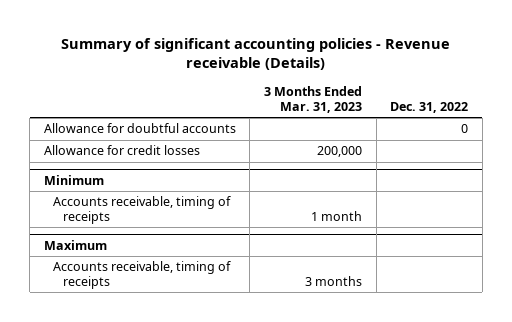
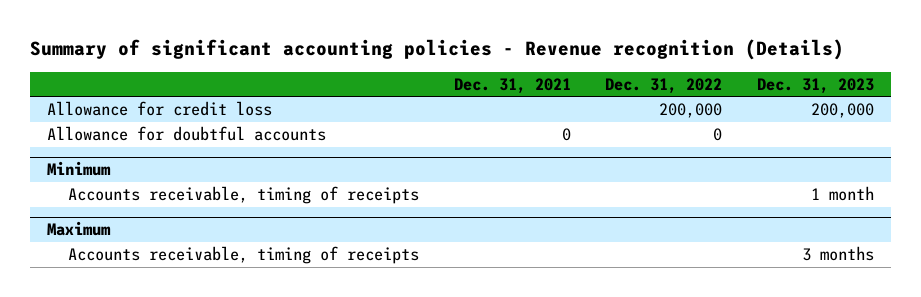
[61,38,451,71] Summary of significant accounting policies - Revenue receivable (Details) -> [29,39,844,61] Summary of significant accounting policies - Revenue recognition (Details)
[264,86,363,113] 3 Months Ended Mar. 31, 2023 -> none
none -> [453,77,571,94] Dec. 31, 2021
none -> [756,77,874,94] Dec. 31, 2023
none -> [47,101,273,117] Allowance for credit loss
[43,145,200,156] Allowance for credit losses -> none

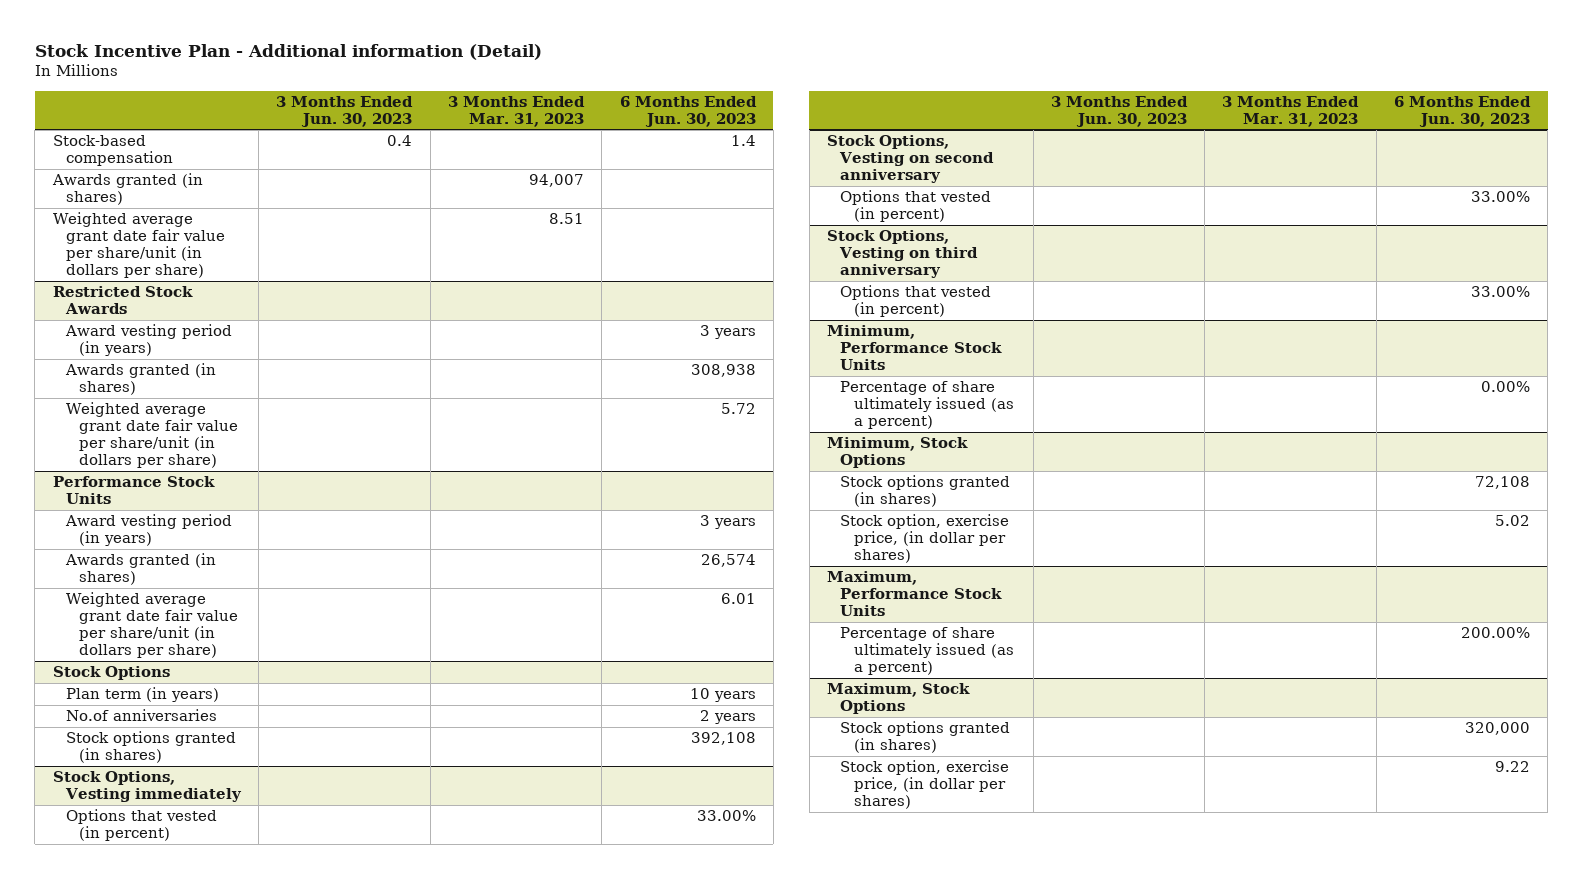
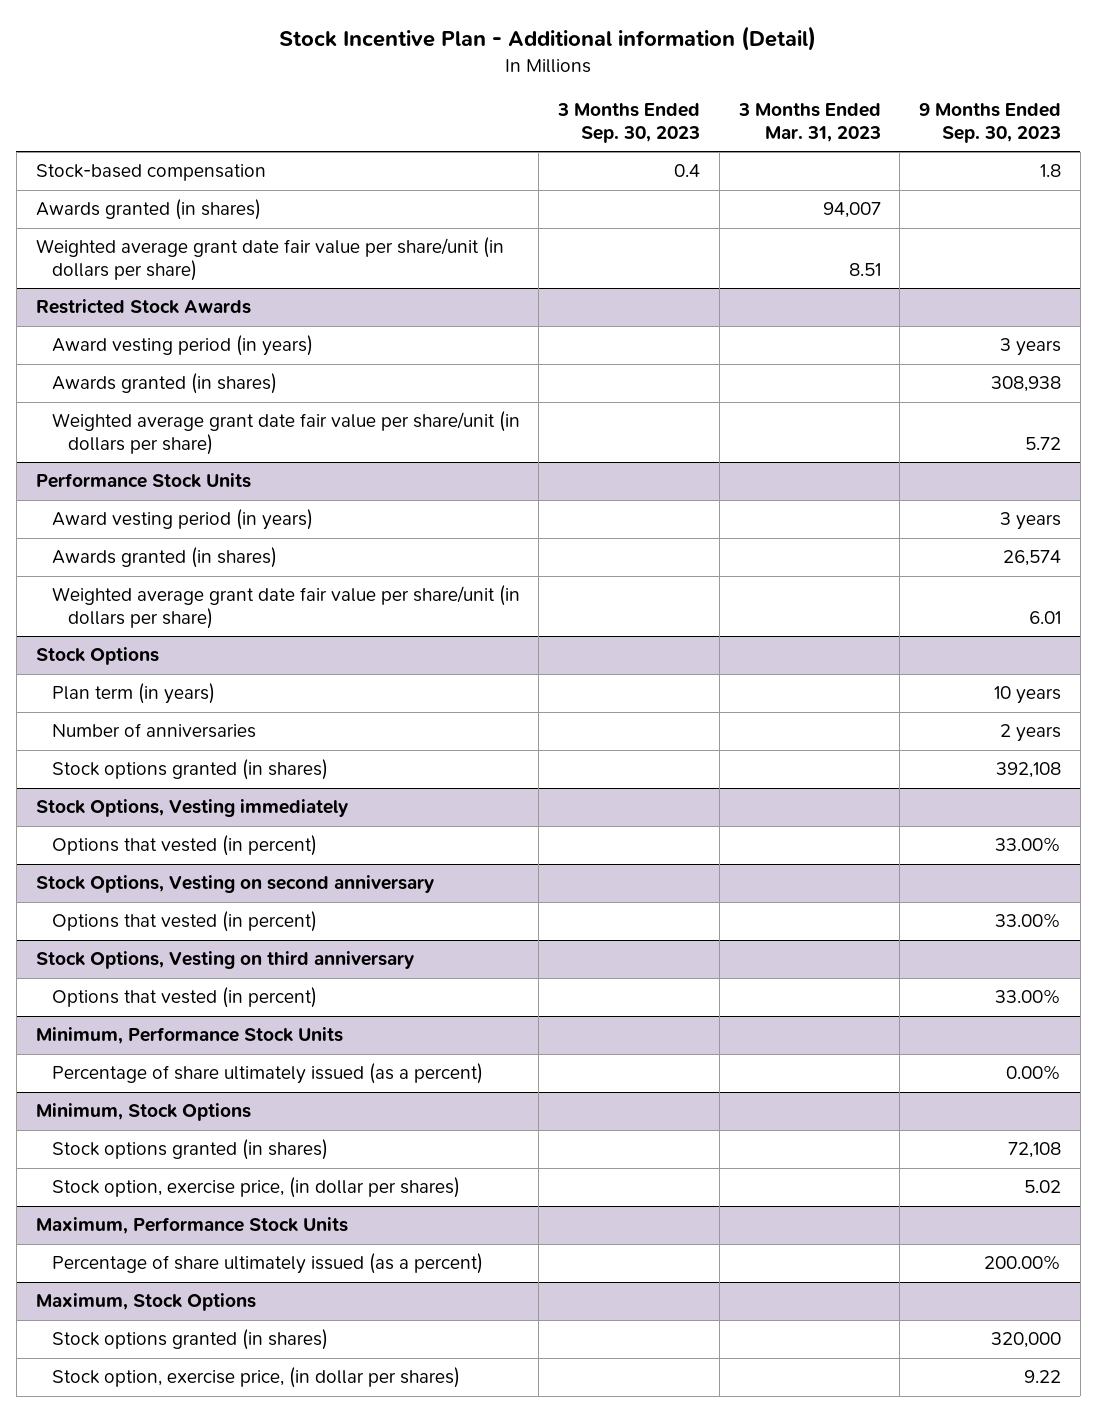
[276,95,414,127] 3 Months Ended Jun. 30, 2023 -> none
[619,95,757,127] 6 Months Ended Jun. 30, 2023 -> none
none -> [557,102,701,143] 3 Months Ended Sep. 30, 2023
none -> [918,102,1061,143] 9 Months Ended Sep. 30, 2023
[65,709,217,722] No.of anniversaries -> [51,723,256,739] Number of anniversaries

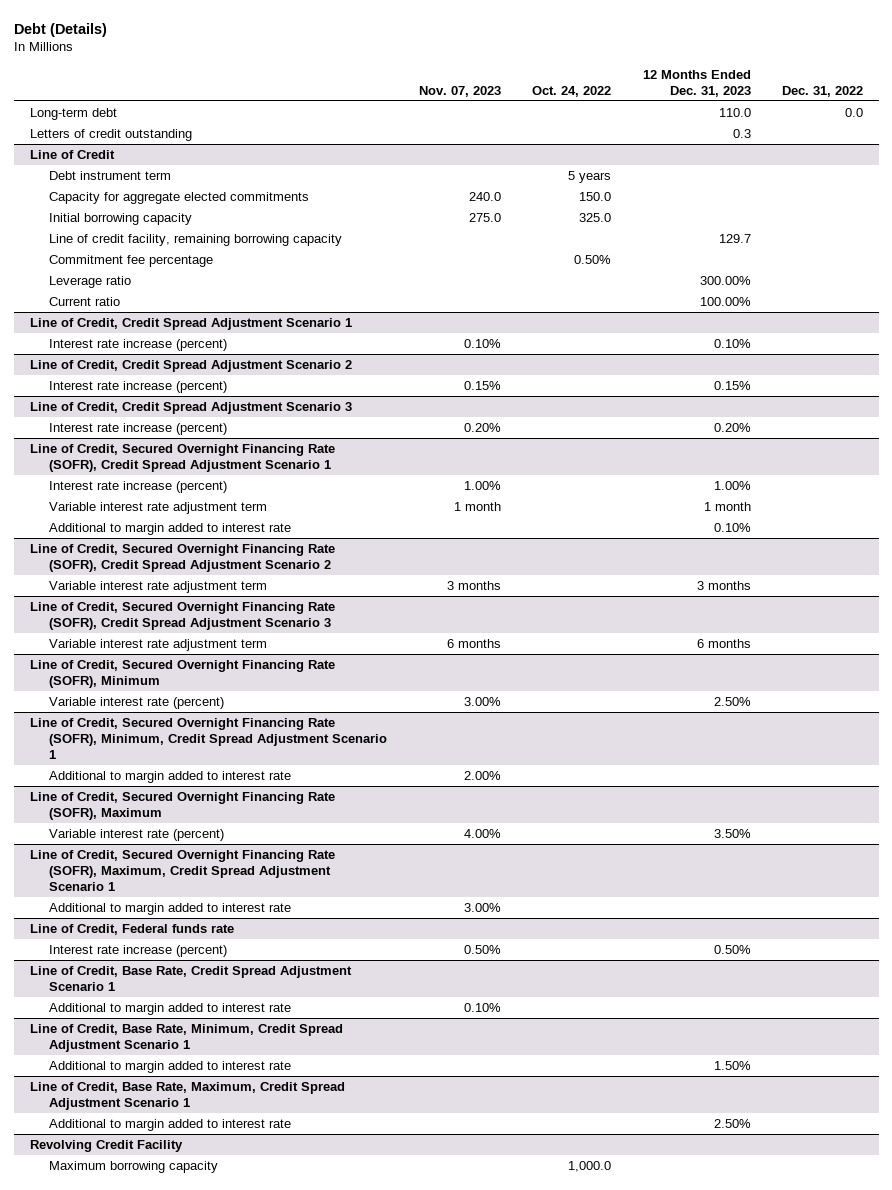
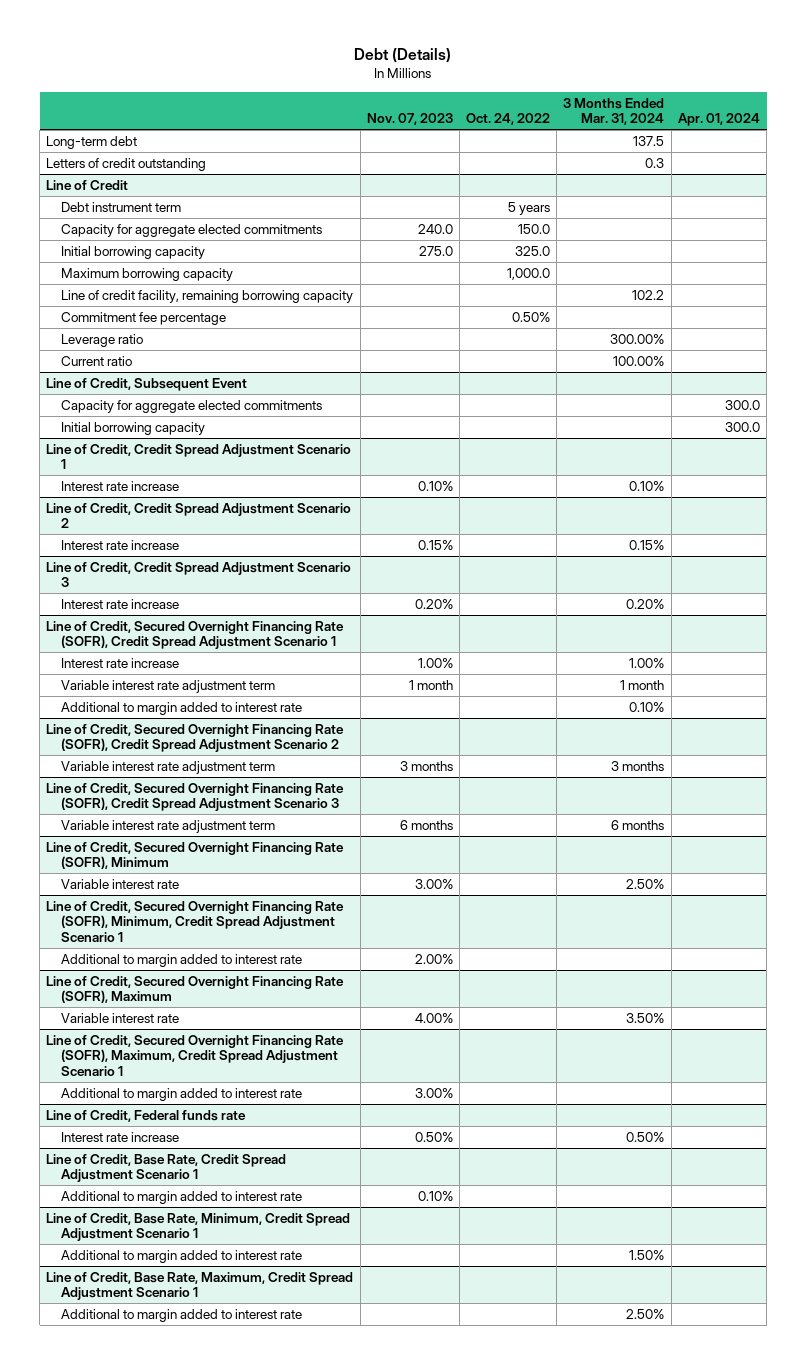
[642,69,751,97] 12 Months Ended Dec. 31, 2023 -> none
[781,85,863,97] Dec. 31, 2022 -> none
none -> [563,97,665,126] 3 Months Ended Mar. 31, 2024
none -> [677,113,760,127] Apr. 01, 2024
none -> [61,267,234,281] Maximum borrowing capacity
none -> [46,377,248,391] Line of Credit, Subsequent Event
none -> [61,399,323,413] Capacity for aggregate elected commitments
none -> [61,421,206,435] Initial borrowing capacity
[49,339,228,352] Interest rate increase (percent) -> [61,480,180,491] Interest rate increase
[49,381,228,394] Interest rate increase (percent) -> [61,539,180,550] Interest rate increase
[49,423,228,436] Interest rate increase (percent) -> [61,598,180,609] Interest rate increase
[49,481,228,494] Interest rate increase (percent) -> [61,657,180,668] Interest rate increase
[49,697,225,710] Variable interest rate (percent) -> [61,878,180,889] Variable interest rate
[49,829,225,842] Variable interest rate (percent) -> [61,1012,180,1023] Variable interest rate
[49,945,228,958] Interest rate increase (percent) -> [61,1131,180,1142] Interest rate increase
[29,1140,183,1153] Revolving Credit Facility -> none
[49,1161,219,1174] Maximum borrowing capacity -> none

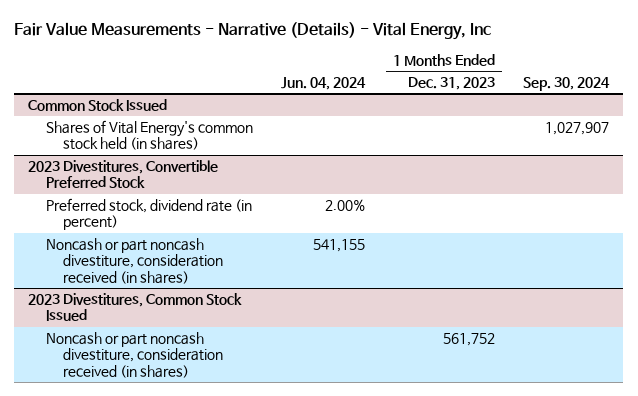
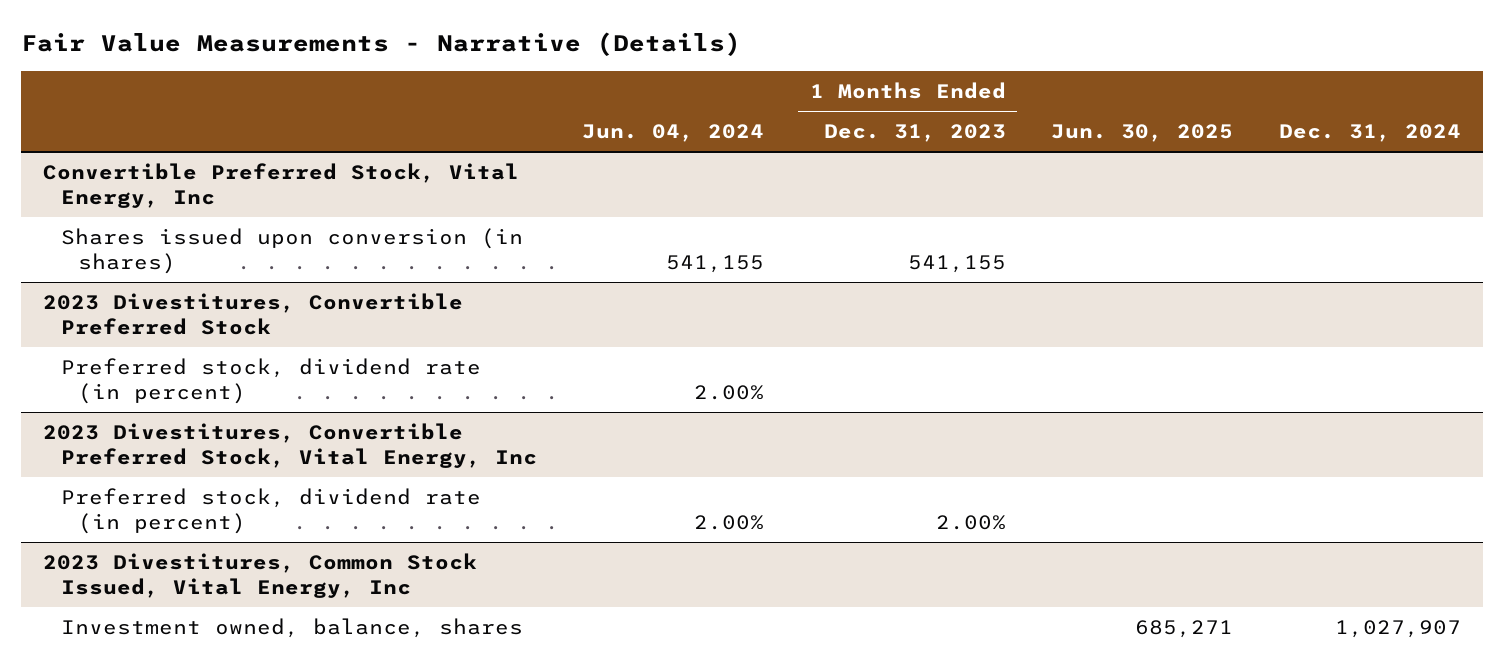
[14,22,492,41] Fair Value Measurements - Narrative (Details) - Vital Energy, Inc -> [20,32,741,57] Fair Value Measurements - Narrative (Details)
[523,77,611,92] Sep. 30, 2024 -> none
none -> [1051,124,1234,143] Jun. 30, 2025
none -> [1278,124,1461,143] Dec. 31, 2024
[28,98,168,111] Common Stock Issued -> none
[45,119,253,151] Shares of Vital Energy's common stock held (in shares) -> none
none -> [43,163,520,208] Convertible Preferred Stock, Vital Energy, Inc
none -> [60,228,523,274] Shares issued upon conversion (in shares)
[45,237,224,284] Noncash or part noncash divestiture, consideration received (in shares) -> none
[45,331,224,378] Noncash or part noncash divestiture, consideration received (in shares) -> none
none -> [43,423,537,468] 2023 Divestitures, Convertible Preferred Stock, Vital Energy, Inc
none -> [60,488,481,534] Preferred stock, dividend rate (in percent)
[28,292,243,322] 2023 Divestitures, Common Stock Issued -> [43,553,478,598] 2023 Divestitures, Common Stock Issued, Vital Energy, Inc
none -> [60,618,523,639] Investment owned, balance, shares

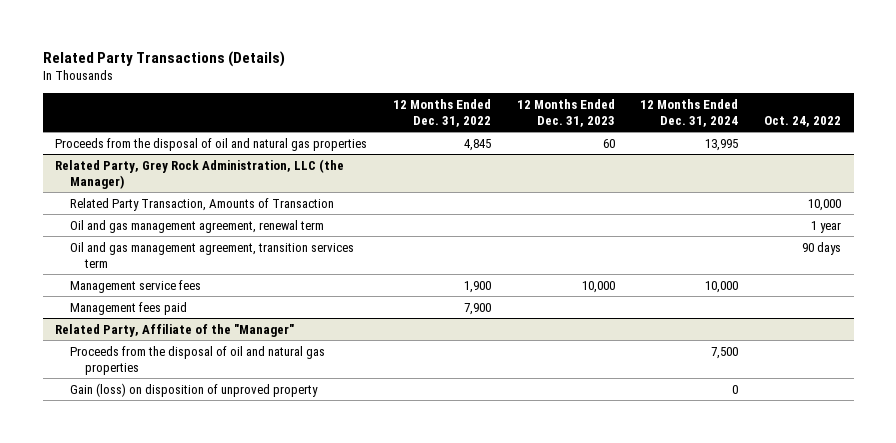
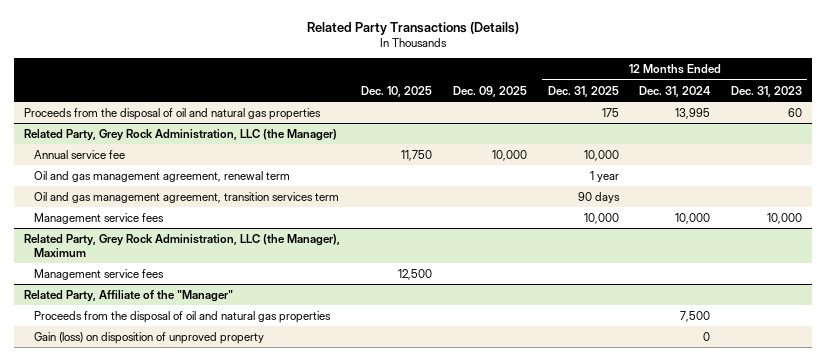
[392,98,491,127] 12 Months Ended Dec. 31, 2022 -> none
[763,115,841,127] Oct. 24, 2022 -> none
none -> [361,85,433,97] Dec. 10, 2025
none -> [452,85,527,97] Dec. 09, 2025
none -> [547,85,619,97] Dec. 31, 2025
[70,197,335,211] Related Party Transaction, Amounts of Transaction -> [33,149,125,159] Annual service fee
[70,301,188,315] Management fees paid -> none
none -> [24,233,341,257] Related Party, Grey Rock Administration, LLC (the Manager), Maximum
none -> [33,268,164,280] Management service fees

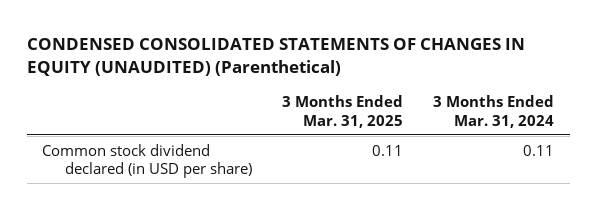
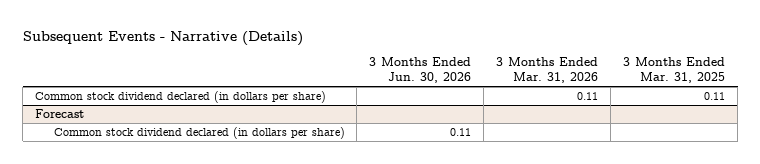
[26,37,525,76] CONDENSED CONSOLIDATED STATEMENTS OF CHANGES IN EQUITY (UNAUDITED) (Parenthetical) -> [22,31,303,47] Subsequent Events - Narrative (Details)
[433,95,555,128] 3 Months Ended Mar. 31, 2024 -> none
none -> [369,57,472,84] 3 Months Ended Jun. 30, 2026
none -> [496,57,599,84] 3 Months Ended Mar. 31, 2026
[41,143,253,179] Common stock dividend declared (in USD per share) -> [35,91,327,104] Common stock dividend declared (in dollars per share)
none -> [35,109,85,119] Forecast
none -> [53,127,345,140] Common stock dividend declared (in dollars per share)

